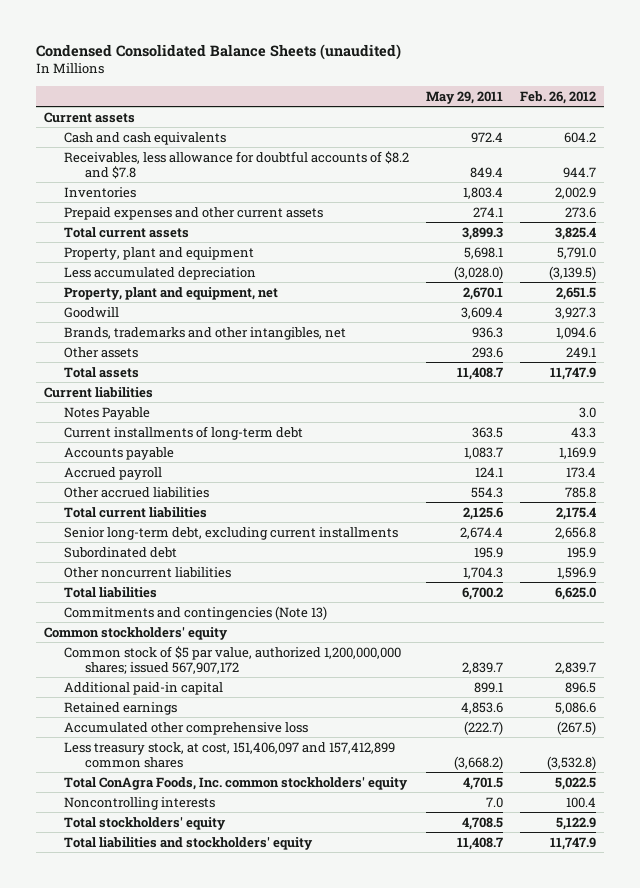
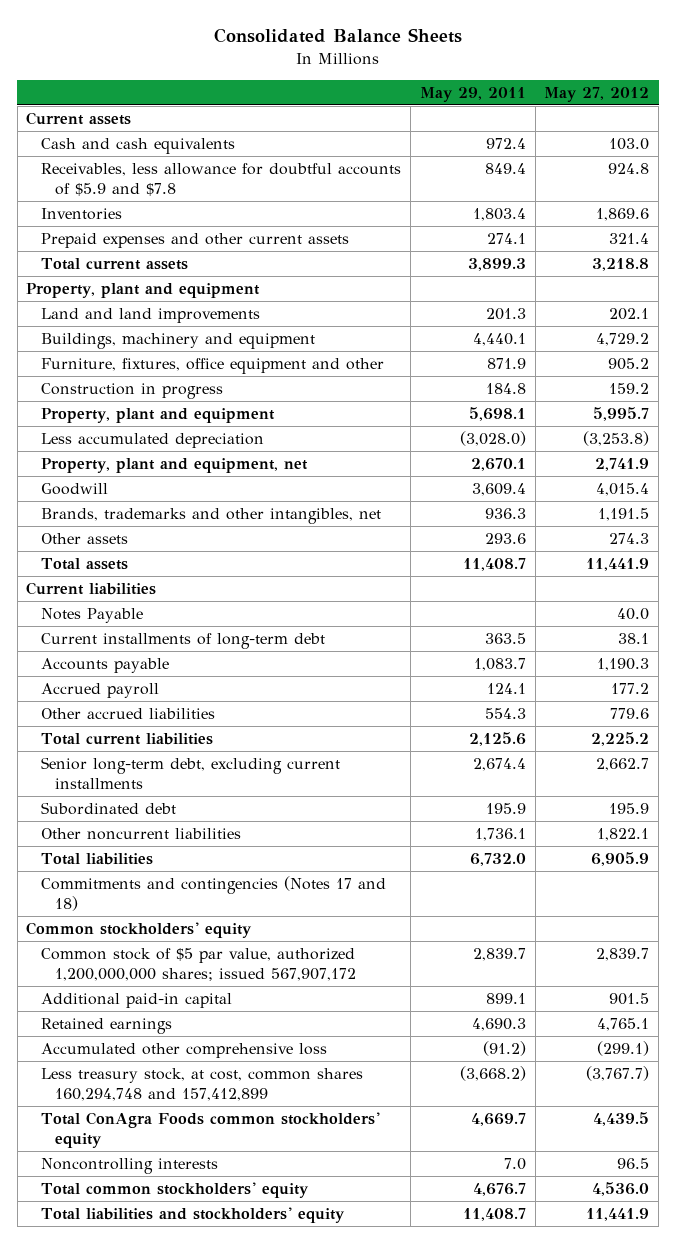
[36,43,402,60] Condensed Consolidated Balance Sheets (unaudited) -> [213,28,462,44] Consolidated Balance Sheets
[519,90,596,104] Feb. 26, 2012 -> none
none -> [544,86,650,102] May 27, 2012
[64,150,410,179] Receivables, less allowance for doubtful accounts of $8.2 and $7.8 -> [40,163,401,196] Receivables, less allowance for doubtful accounts of $5.9 and $7.8
none -> [26,283,261,299] Property, plant and equipment
none -> [40,308,260,324] Land and land improvements
none -> [40,333,315,350] Buildings, machinery and equipment
none -> [40,358,384,375] Furniture, fixtures, office equipment and other
none -> [40,383,223,400] Construction in progress
[462,566,503,579] 1,704.3 -> [474,828,526,842] 1,736.1
[461,586,503,600] 6,700.2 -> [469,853,526,867] 6,732.0
[64,605,328,620] Commitments and contingencies (Note 13) -> [40,876,386,911] Commitments and contingencies (Notes 17 and 18)
[460,701,503,714] 4,853.6 -> [471,1018,526,1032] 4,690.3
[463,720,503,735] (222.7) -> [482,1041,526,1057] (91.2)
[64,741,396,768] Less treasury stock, at cost, 151,406,097 and 157,412,899 common shares -> [40,1068,363,1101] Less treasury stock, at cost, common shares 160,294,748 and 157,412,899
[64,776,409,790] Total ConAgra Foods, Inc. common stockholders' equity -> [40,1112,380,1148] Total ConAgra Foods common stockholders' equity
[462,776,503,790] 4,701.5 -> [470,1113,526,1127] 4,669.7
[64,816,227,830] Total stockholders' equity -> [40,1182,309,1199] Total common stockholders' equity
[461,816,503,830] 4,708.5 -> [472,1183,526,1197] 4,676.7

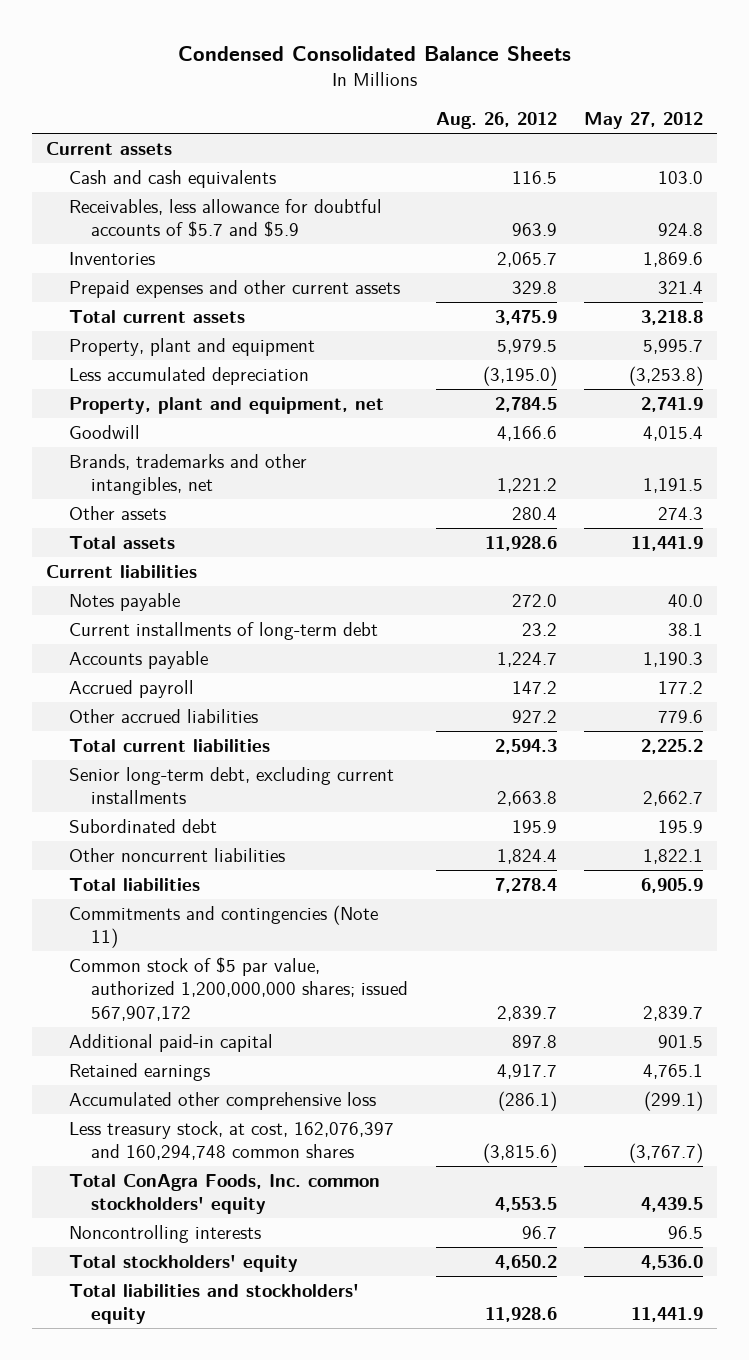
[213,28,462,44] Consolidated Balance Sheets -> [177,45,571,61] Condensed Consolidated Balance Sheets
[419,86,526,102] May 29, 2011 -> none
none -> [435,112,557,130] Aug. 26, 2012
[40,163,401,196] Receivables, less allowance for doubtful accounts of $5.9 and $7.8 -> [68,198,382,238] Receivables, less allowance for doubtful accounts of $5.7 and $5.9
[26,283,261,299] Property, plant and equipment -> none
[40,308,260,324] Land and land improvements -> none
[40,333,315,350] Buildings, machinery and equipment -> none
[40,358,384,375] Furniture, fixtures, office equipment and other -> none
[40,383,223,400] Construction in progress -> none
[40,608,143,624] Notes Payable -> [68,592,180,611] Notes payable
[26,922,253,939] Common stockholders' equity -> none
[40,876,386,911] Commitments and contingencies (Notes 17 and 18) -> [68,904,378,949] Commitments and contingencies (Note 11)
[40,1068,363,1101] Less treasury stock, at cost, common shares 160,294,748 and 157,412,899 -> [68,1120,394,1161] Less treasury stock, at cost, 162,076,397 and 160,294,748 common shares
[40,1112,380,1148] Total ConAgra Foods common stockholders' equity -> [68,1173,380,1215] Total ConAgra Foods, Inc. common stockholders' equity
[40,1182,309,1199] Total common stockholders' equity -> [68,1254,298,1272] Total stockholders' equity

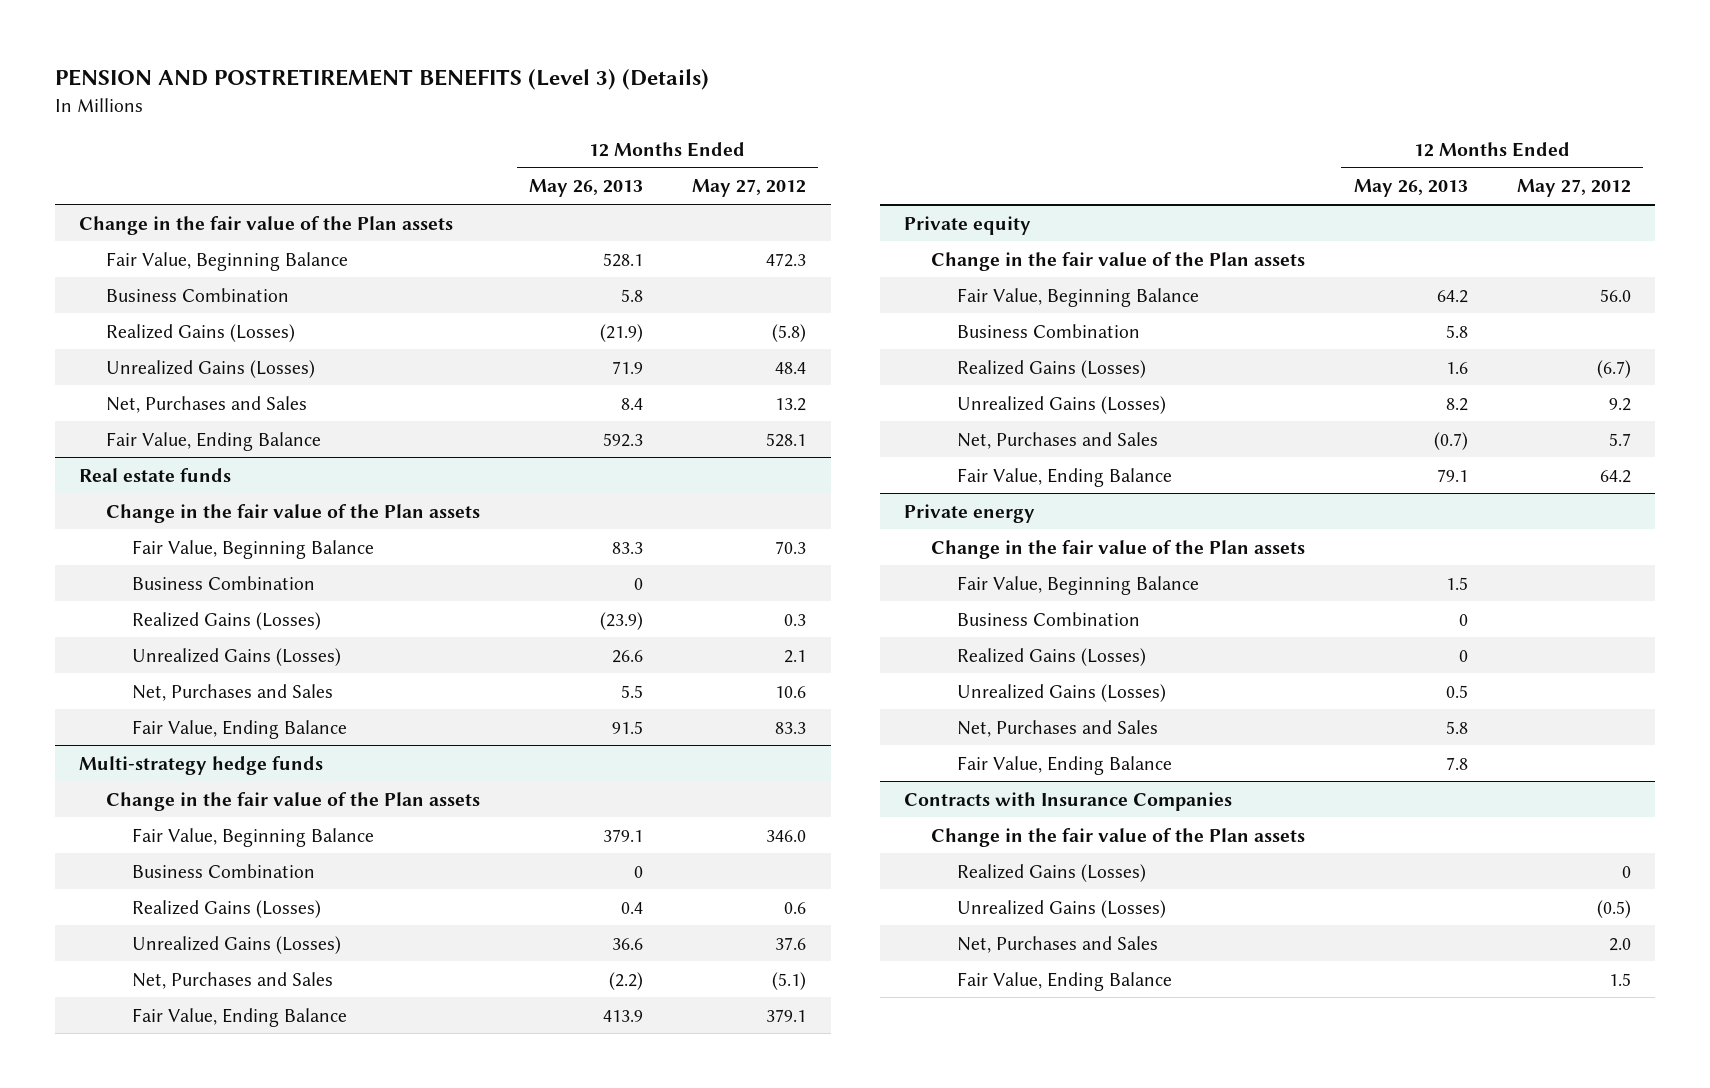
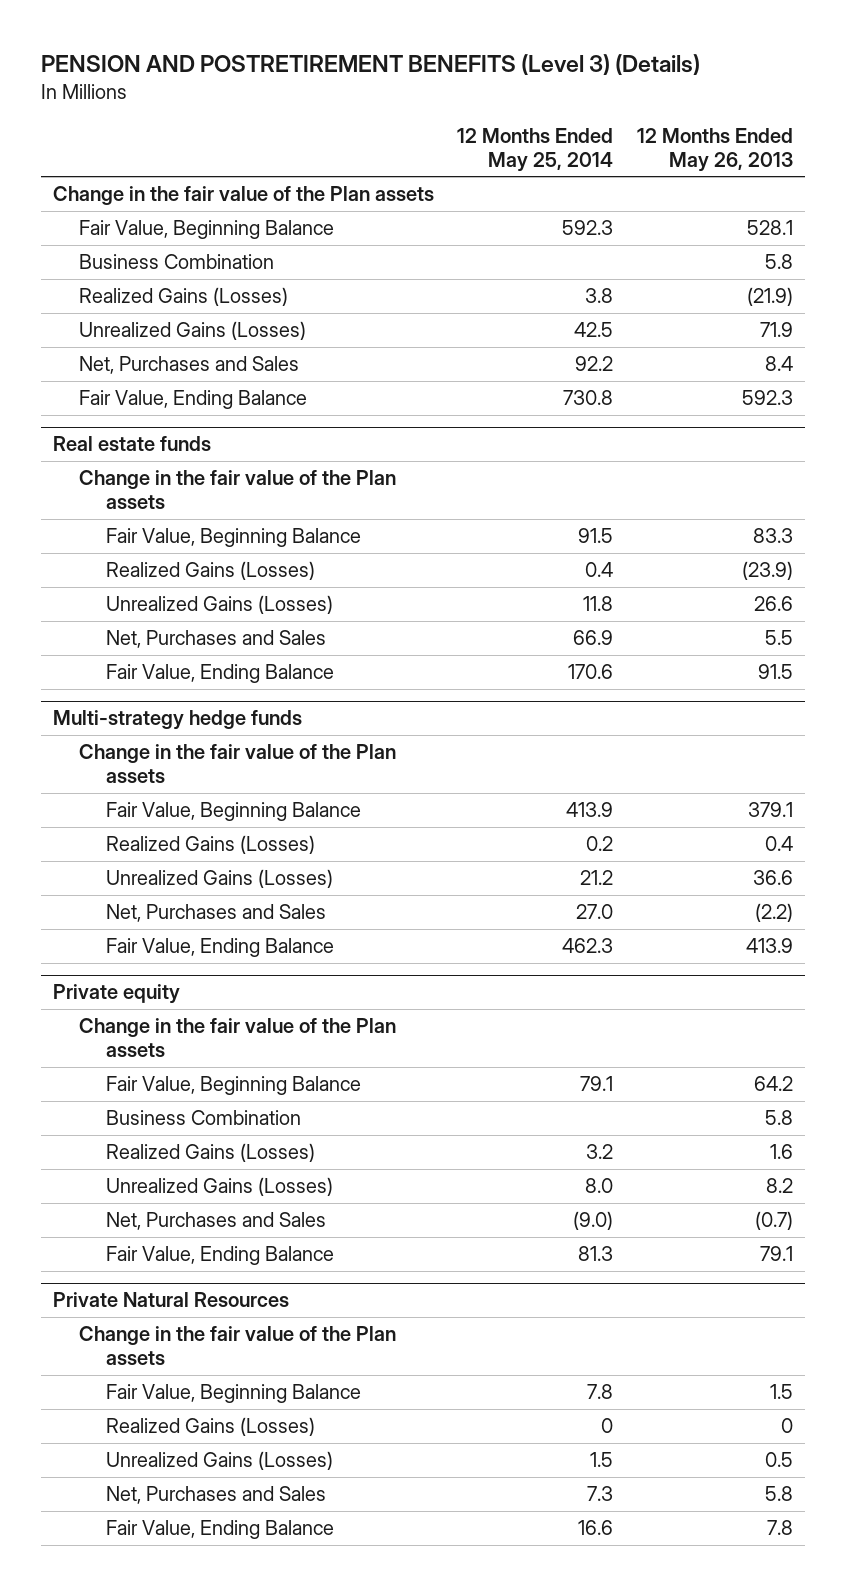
[691,179,806,198] May 27, 2012 -> none
none -> [457,127,614,172] 12 Months Ended May 25, 2014
[131,575,315,590] Business Combination -> none
[131,863,315,878] Business Combination -> none
[904,503,1036,523] Private energy -> none
none -> [52,1292,289,1308] Private Natural Resources
[956,611,1140,626] Business Combination -> none
[904,791,1233,811] Contracts with Insurance Companies -> none
[930,827,1305,847] Change in the fair value of the Plan assets -> none
[956,863,1146,882] Realized Gains (Losses) -> none
[956,899,1166,918] Unrealized Gains (Losses) -> none
[956,935,1158,953] Net, Purchases and Sales -> none
[956,971,1172,991] Fair Value, Ending Balance -> none

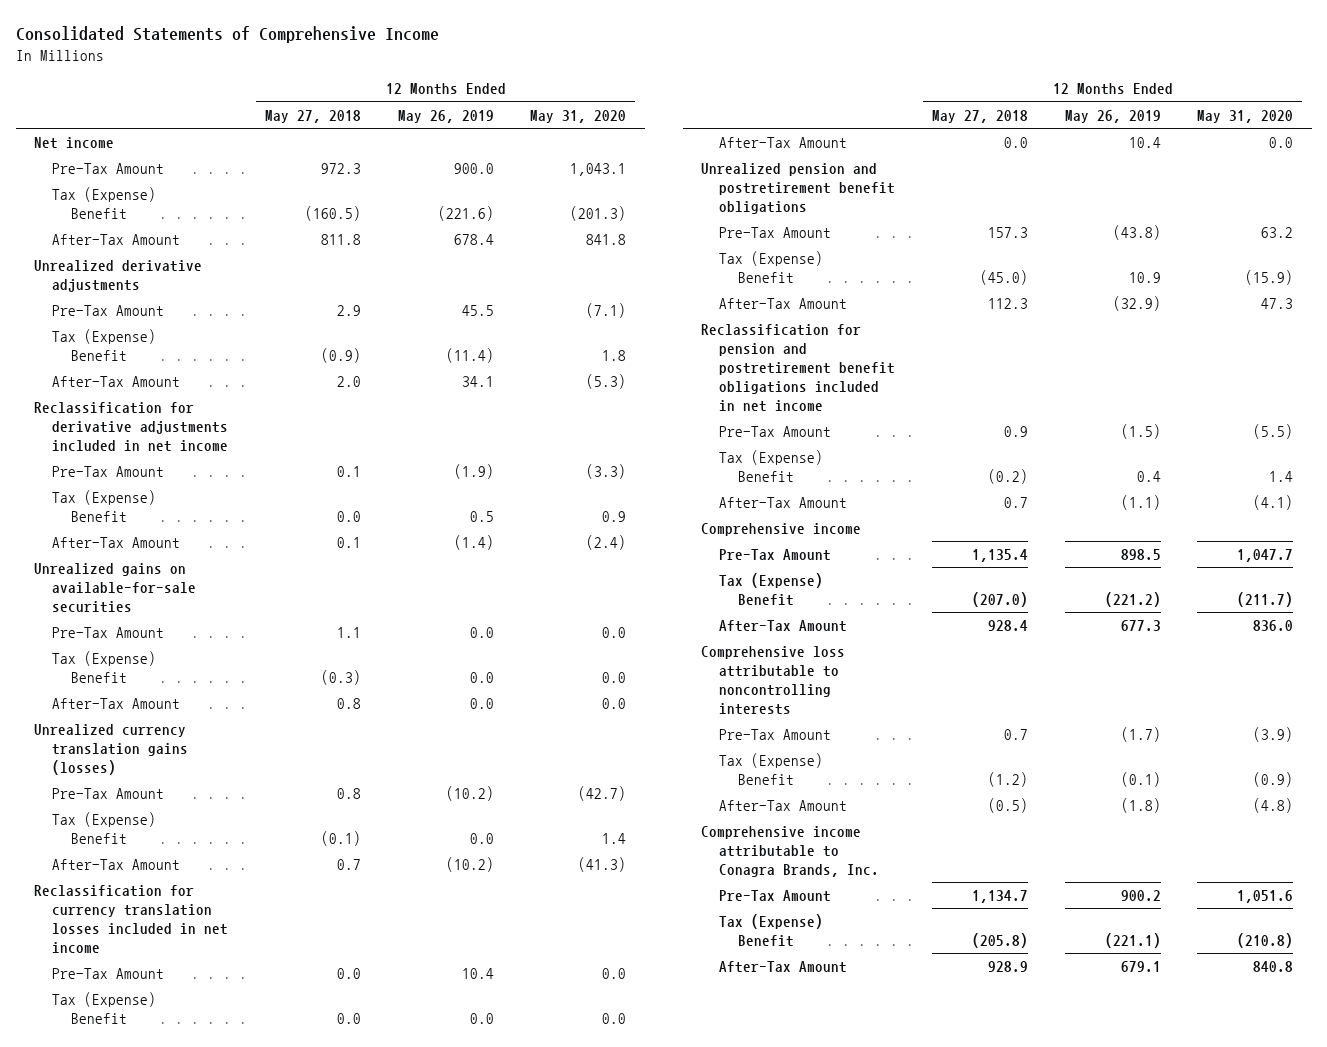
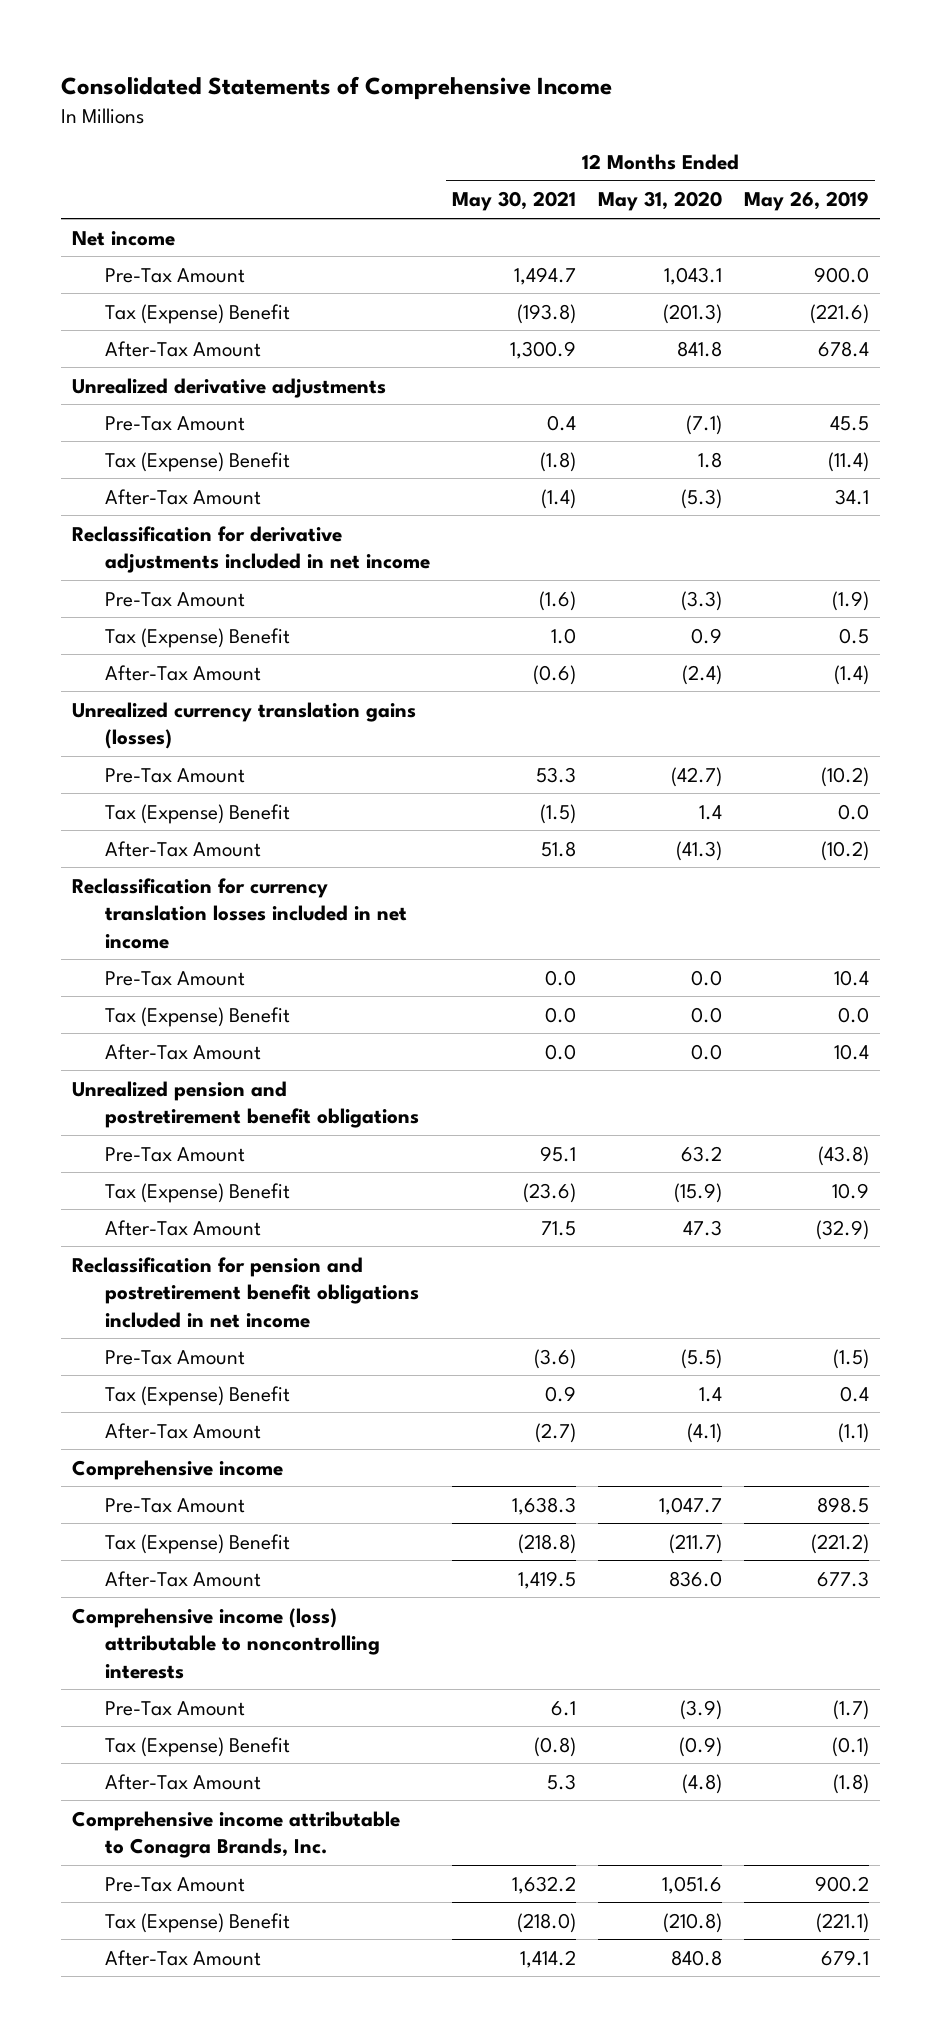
[265,109,362,123] May 27, 2018 -> none
none -> [452,191,577,212] May 30, 2021
[34,563,197,614] Unrealized gains on available-for-sale securities -> none
[52,627,165,639] Pre-Tax Amount -> none
[52,651,157,684] Tax (Expense) Benefit -> none
[52,698,181,710] After-Tax Amount -> none
[701,646,846,716] Comprehensive loss attributable to noncontrolling interests -> [72,1607,380,1679] Comprehensive income (loss) attributable to noncontrolling interests

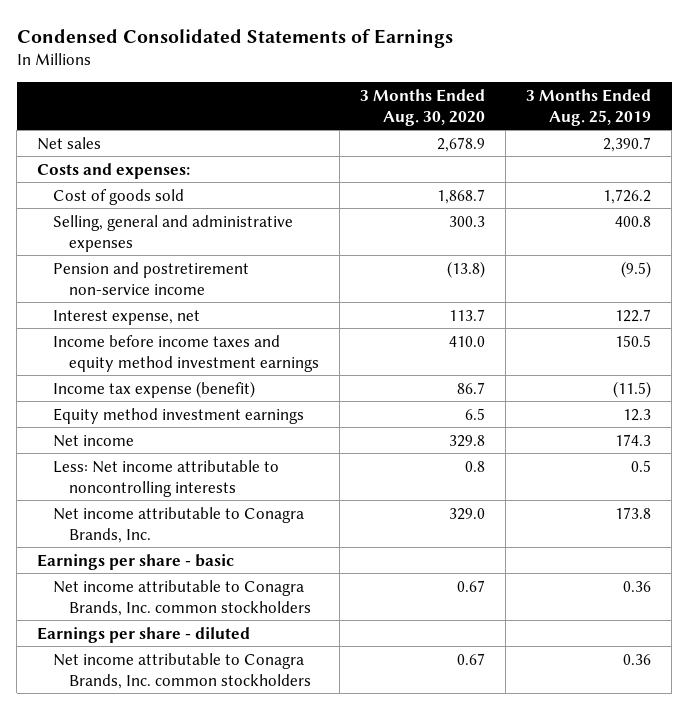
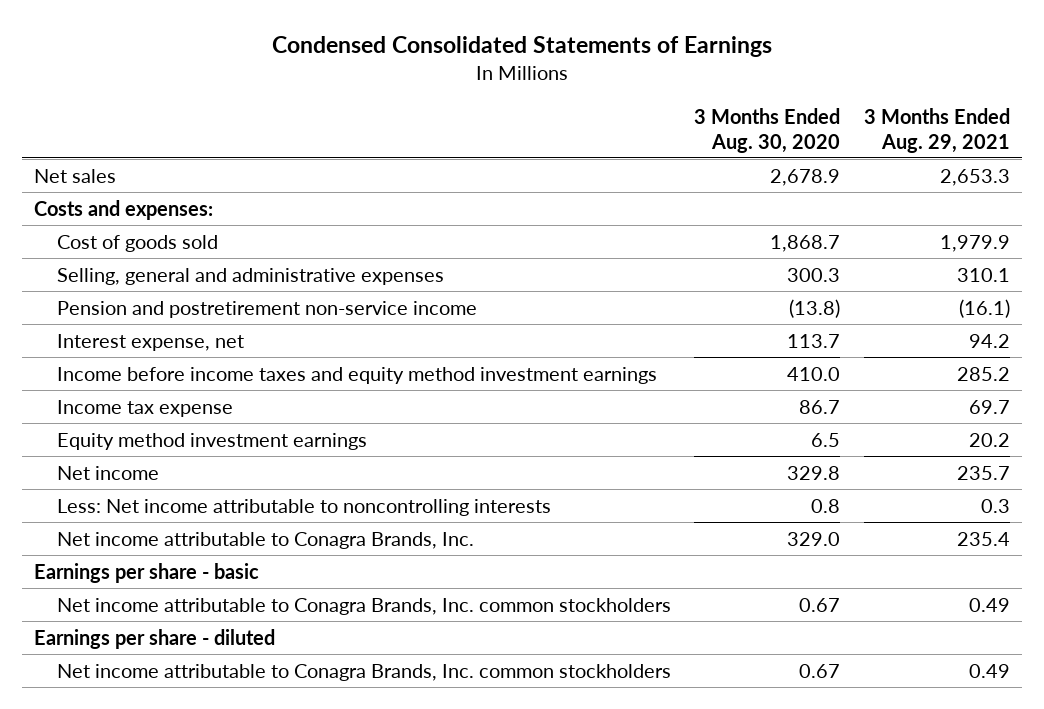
[526,88,652,126] 3 Months Ended Aug. 25, 2019 -> none
none -> [864,107,1011,153] 3 Months Ended Aug. 29, 2021
[53,380,256,398] Income tax expense (benefit) -> [56,399,233,417] Income tax expense

